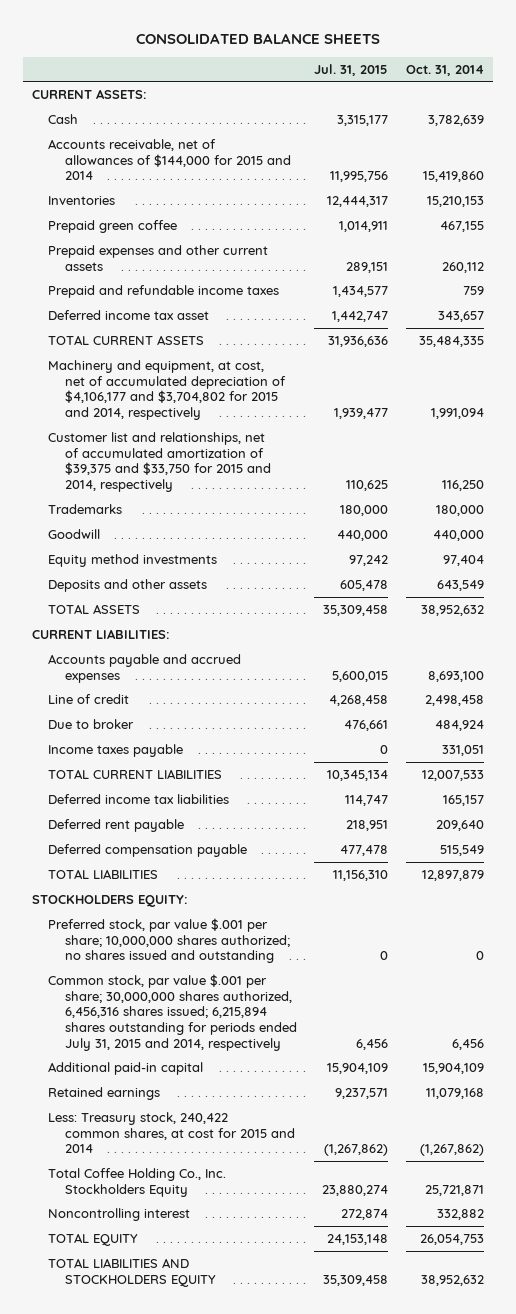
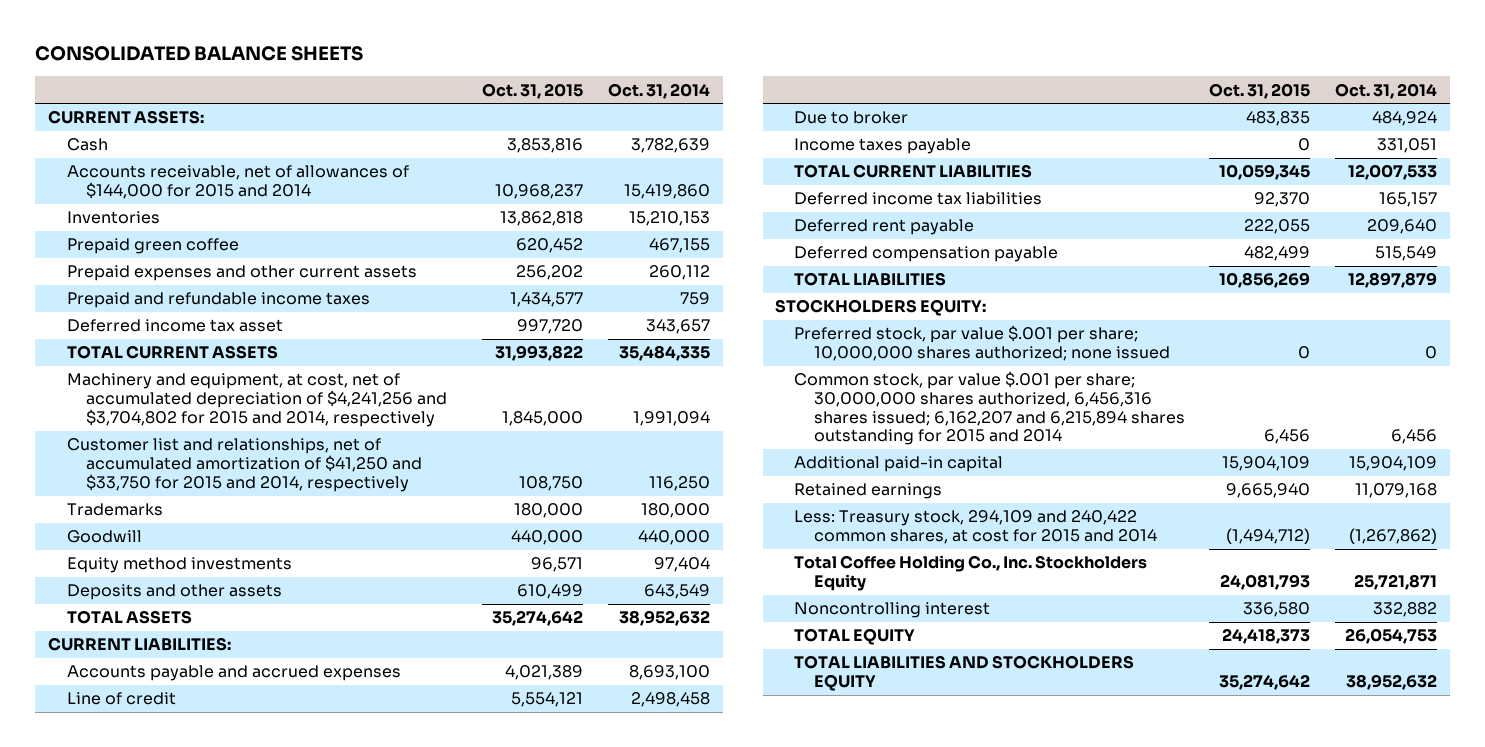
[314,63,389,76] Jul. 31, 2015 -> none
none -> [482,82,584,99] Oct. 31, 2015
[48,360,286,420] Machinery and equipment, at cost, net of accumulated depreciation of $4,106,177 and $3,704,802 for 2015 and 2014, respectively -> [67,373,448,427] Machinery and equipment, at cost, net of accumulated depreciation of $4,241,256 and $3,704,802 for 2015 and 2014, respectively
[48,432,271,492] Customer list and relationships, net of accumulated amortization of $39,375 and $33,750 for 2015 and 2014, respectively -> [67,438,423,492] Customer list and relationships, net of accumulated amortization of $41,250 and $33,750 for 2015 and 2014, respectively
[48,918,290,964] Preferred stock, par value $.001 per share; 10,000,000 shares authorized; no shares issued and outstanding -> [794,325,1170,362] Preferred stock, par value $.001 per share; 10,000,000 shares authorized; none issued
[48,974,297,1051] Common stock, par value $.001 per share; 30,000,000 shares authorized, 6,456,316 shares issued; 6,215,894 shares outstanding for periods ended July 31, 2015 and 2014, respectively -> [794,371,1185,446] Common stock, par value $.001 per share; 30,000,000 shares authorized, 6,456,316 shares issued; 6,162,207 and 6,215,894 shares outstanding for 2015 and 2014
[48,1112,295,1154] Less: Treasury stock, 240,422 common shares, at cost for 2015 and 2014 -> [794,510,1157,545] Less: Treasury stock, 294,109 and 240,422 common shares, at cost for 2015 and 2014

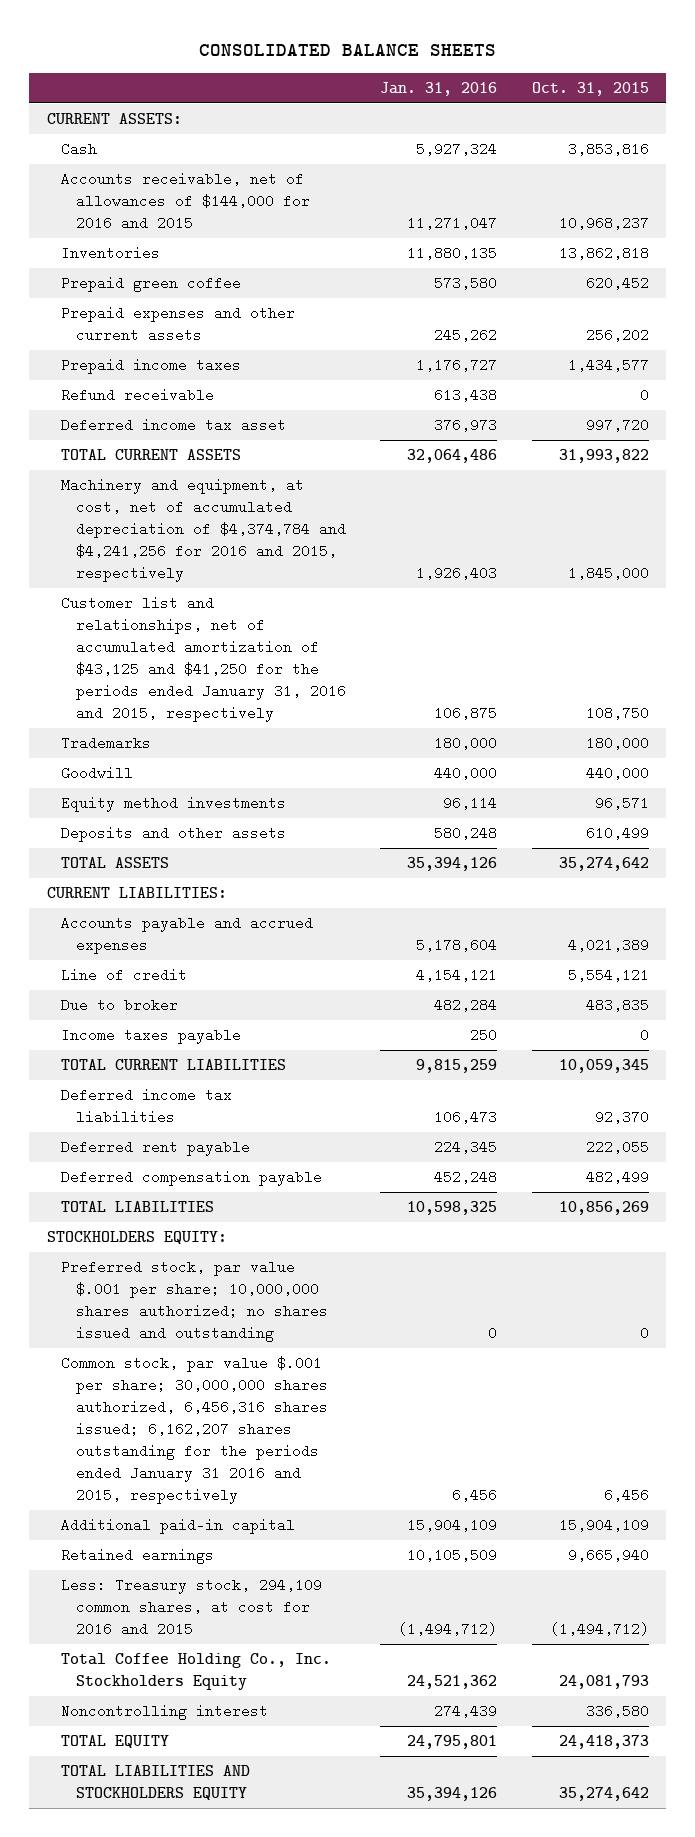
[608,82,711,99] Oct. 31, 2014 -> none
none -> [380,82,498,97] Jan. 31, 2016
[67,165,410,200] Accounts receivable, net of allowances of $144,000 for 2015 and 2014 -> [61,172,311,231] Accounts receivable, net of allowances of $144,000 for 2016 and 2015
[67,292,371,309] Prepaid and refundable income taxes -> [61,358,242,375] Prepaid income taxes
none -> [61,388,215,403] Refund receivable
[67,373,448,427] Machinery and equipment, at cost, net of accumulated depreciation of $4,241,256 and $3,704,802 for 2015 and 2014, respectively -> [61,478,347,583] Machinery and equipment, at cost, net of accumulated depreciation of $4,374,784 and $4,241,256 for 2016 and 2015, respectively
[67,438,423,492] Customer list and relationships, net of accumulated amortization of $41,250 and $33,750 for 2015 and 2014, respectively -> [61,596,347,723] Customer list and relationships, net of accumulated amortization of $43,125 and $41,250 for the periods ended January 31, 2016 and 2015, respectively
[794,325,1170,362] Preferred stock, par value $.001 per share; 10,000,000 shares authorized; none issued -> [61,1260,329,1343] Preferred stock, par value $.001 per share; 10,000,000 shares authorized; no shares issued and outstanding
[794,371,1185,446] Common stock, par value $.001 per share; 30,000,000 shares authorized, 6,456,316 shares issued; 6,162,207 and 6,215,894 shares outstanding for 2015 and 2014 -> [61,1356,329,1505] Common stock, par value $.001 per share; 30,000,000 shares authorized, 6,456,316 shares issued; 6,162,207 shares outstanding for the periods ended January 31 2016 and 2015, respectively
[794,510,1157,545] Less: Treasury stock, 294,109 and 240,422 common shares, at cost for 2015 and 2014 -> [61,1578,323,1637] Less: Treasury stock, 294,109 common shares, at cost for 2016 and 2015

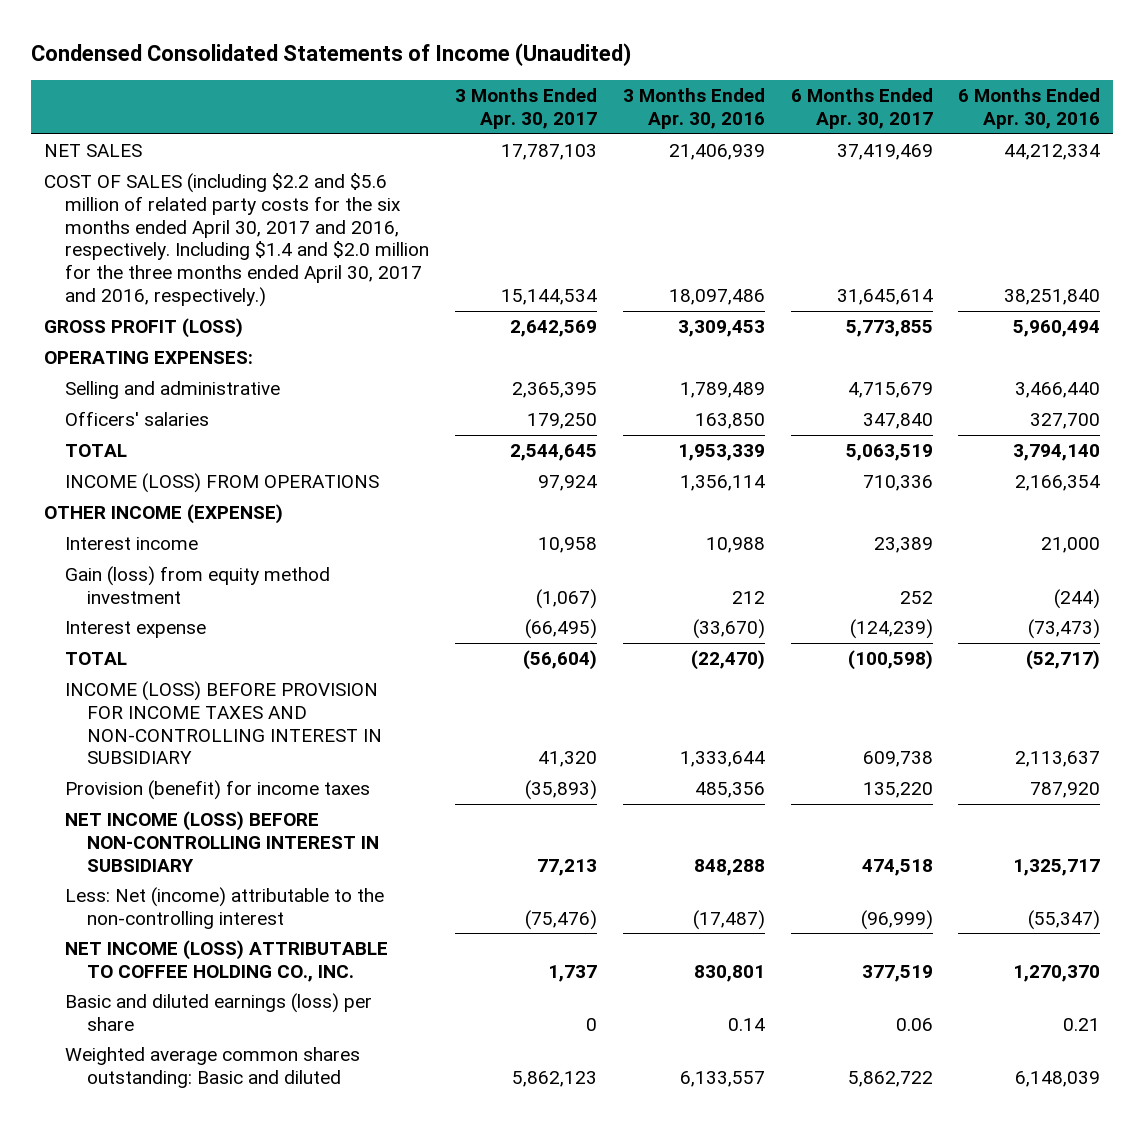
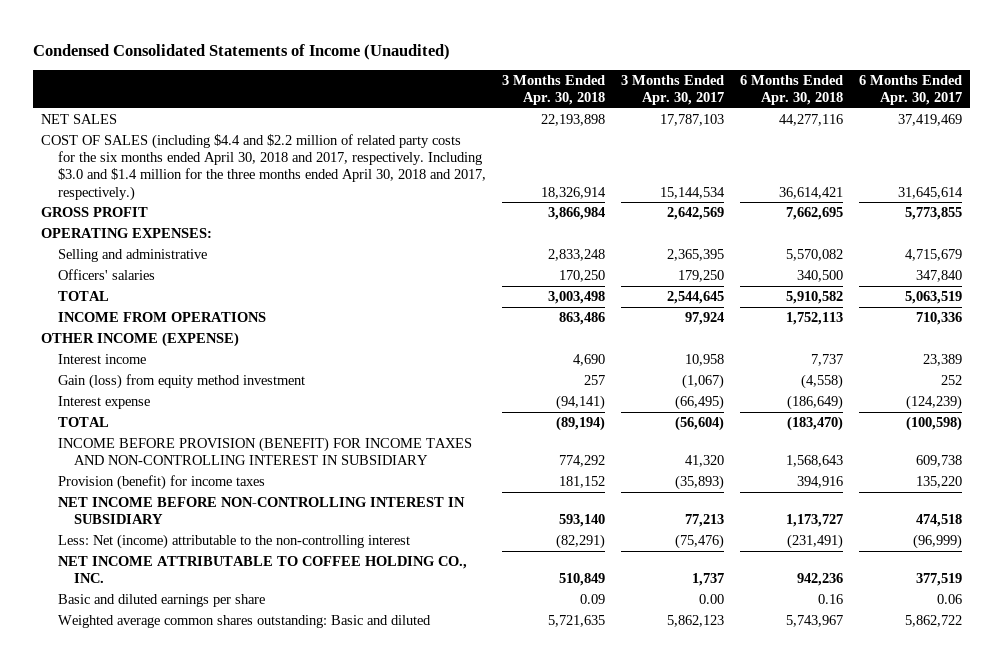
[622,88,765,130] 3 Months Ended Apr. 30, 2016 -> none
[958,88,1101,130] 6 Months Ended Apr. 30, 2016 -> none
none -> [501,74,605,106] 3 Months Ended Apr. 30, 2018
none -> [740,74,844,106] 6 Months Ended Apr. 30, 2018
[44,173,430,307] COST OF SALES (including $2.2 and $5.6 million of related party costs for the six months ended April 30, 2017 and 2016, respectively. Including $1.4 and $2.0 million for the three months ended April 30, 2017 and 2016, respectively.) -> [41,134,486,201] COST OF SALES (including $4.4 and $2.2 million of related party costs for the six months ended April 30, 2018 and 2017, respectively. Including $3.0 and $1.4 million for the three months ended April 30, 2018 and 2017, respectively.)
[44,318,244,339] GROSS PROFIT (LOSS) -> [41,207,149,218] GROSS PROFIT
[65,473,380,494] INCOME (LOSS) FROM OPERATIONS -> [57,312,266,323] INCOME FROM OPERATIONS
[65,681,382,765] INCOME (LOSS) BEFORE PROVISION FOR INCOME TAXES AND NON-CONTROLLING INTEREST IN SUBSIDIARY -> [57,437,472,466] INCOME BEFORE PROVISION (BENEFIT) FOR INCOME TAXES AND NON-CONTROLLING INTEREST IN SUBSIDIARY
[65,811,379,872] NET INCOME (LOSS) BEFORE NON-CONTROLLING INTEREST IN SUBSIDIARY -> [57,497,465,525] NET INCOME BEFORE NON-CONTROLLING INTEREST IN SUBSIDIARY
[65,940,389,982] NET INCOME (LOSS) ATTRIBUTABLE TO COFFEE HOLDING CO., INC. -> [57,556,467,584] NET INCOME ATTRIBUTABLE TO COFFEE HOLDING CO., INC.
[65,993,373,1031] Basic and diluted earnings (loss) per share -> [57,594,265,608] Basic and diluted earnings per share
[586,1017,598,1031] 0 -> [699,594,725,605] 0.00

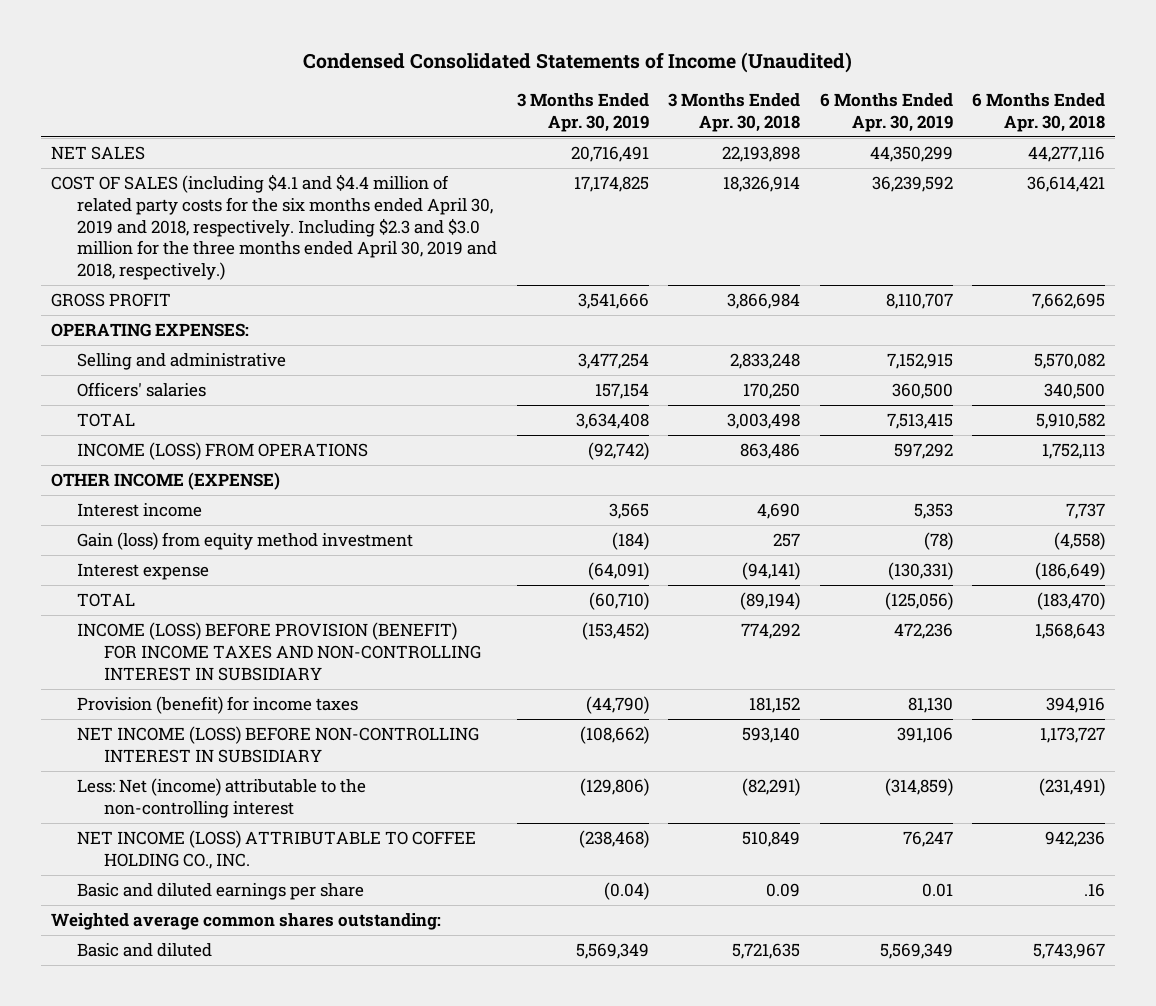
[621,74,725,106] 3 Months Ended Apr. 30, 2017 -> none
[859,74,963,106] 6 Months Ended Apr. 30, 2017 -> none
none -> [516,92,649,132] 3 Months Ended Apr. 30, 2019
none -> [819,92,953,132] 6 Months Ended Apr. 30, 2019
[41,134,486,201] COST OF SALES (including $4.4 and $2.2 million of related party costs for the six months ended April 30, 2018 and 2017, respectively. Including $3.0 and $1.4 million for the three months ended April 30, 2018 and 2017, respectively.) -> [50,174,498,280] COST OF SALES (including $4.1 and $4.4 million of related party costs for the six months ended April 30, 2019 and 2018, respectively. Including $2.3 and $3.0 million for the three months ended April 30, 2019 and 2018, respectively.)
[57,312,266,323] INCOME FROM OPERATIONS -> [77,442,369,461] INCOME (LOSS) FROM OPERATIONS
[57,437,472,466] INCOME BEFORE PROVISION (BENEFIT) FOR INCOME TAXES AND NON-CONTROLLING INTEREST IN SUBSIDIARY -> [77,622,482,681] INCOME (LOSS) BEFORE PROVISION (BENEFIT) FOR INCOME TAXES AND NON-CONTROLLING INTEREST IN SUBSIDIARY
[57,497,465,525] NET INCOME BEFORE NON-CONTROLLING INTEREST IN SUBSIDIARY -> [77,726,480,763] NET INCOME (LOSS) BEFORE NON-CONTROLLING INTEREST IN SUBSIDIARY
[57,556,467,584] NET INCOME ATTRIBUTABLE TO COFFEE HOLDING CO., INC. -> [77,830,477,869] NET INCOME (LOSS) ATTRIBUTABLE TO COFFEE HOLDING CO., INC.
[818,594,844,605] 0.16 -> [1084,883,1106,898] .16
none -> [50,913,441,931] Weighted average common shares outstanding:
[57,615,431,629] Weighted average common shares outstanding: Basic and diluted -> [77,943,213,958] Basic and diluted

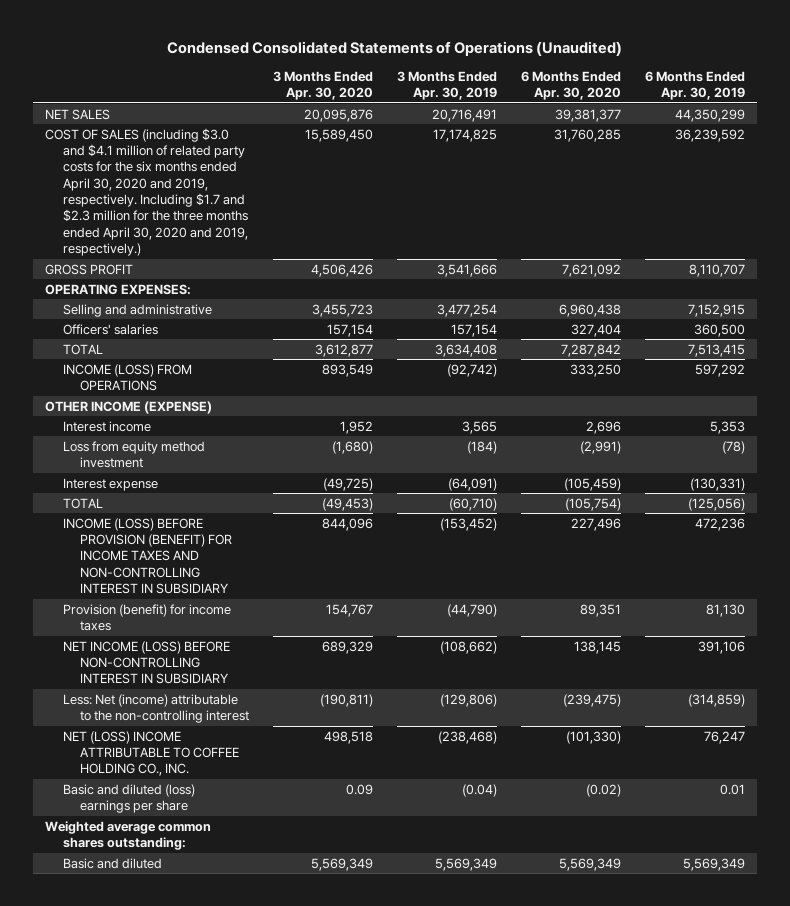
[302,51,852,73] Condensed Consolidated Statements of Income (Unaudited) -> [167,41,623,57] Condensed Consolidated Statements of Operations (Unaudited)
[668,92,801,132] 3 Months Ended Apr. 30, 2018 -> none
[972,92,1106,132] 6 Months Ended Apr. 30, 2018 -> none
none -> [273,70,374,101] 3 Months Ended Apr. 30, 2020
none -> [521,70,622,101] 6 Months Ended Apr. 30, 2020
[50,174,498,280] COST OF SALES (including $4.1 and $4.4 million of related party costs for the six months ended April 30, 2019 and 2018, respectively. Including $2.3 and $3.0 million for the three months ended April 30, 2019 and 2018, respectively.) -> [45,127,248,257] COST OF SALES (including $3.0 and $4.1 million of related party costs for the six months ended April 30, 2020 and 2019, respectively. Including $1.7 and $2.3 million for the three months ended April 30, 2020 and 2019, respectively.)
[77,532,414,551] Gain (loss) from equity method investment -> [62,440,205,469] Loss from equity method investment
[77,830,477,869] NET INCOME (LOSS) ATTRIBUTABLE TO COFFEE HOLDING CO., INC. -> [62,730,240,777] NET (LOSS) INCOME ATTRIBUTABLE TO COFFEE HOLDING CO., INC.
[77,883,365,901] Basic and diluted earnings per share -> [62,783,195,814] Basic and diluted (loss) earnings per share

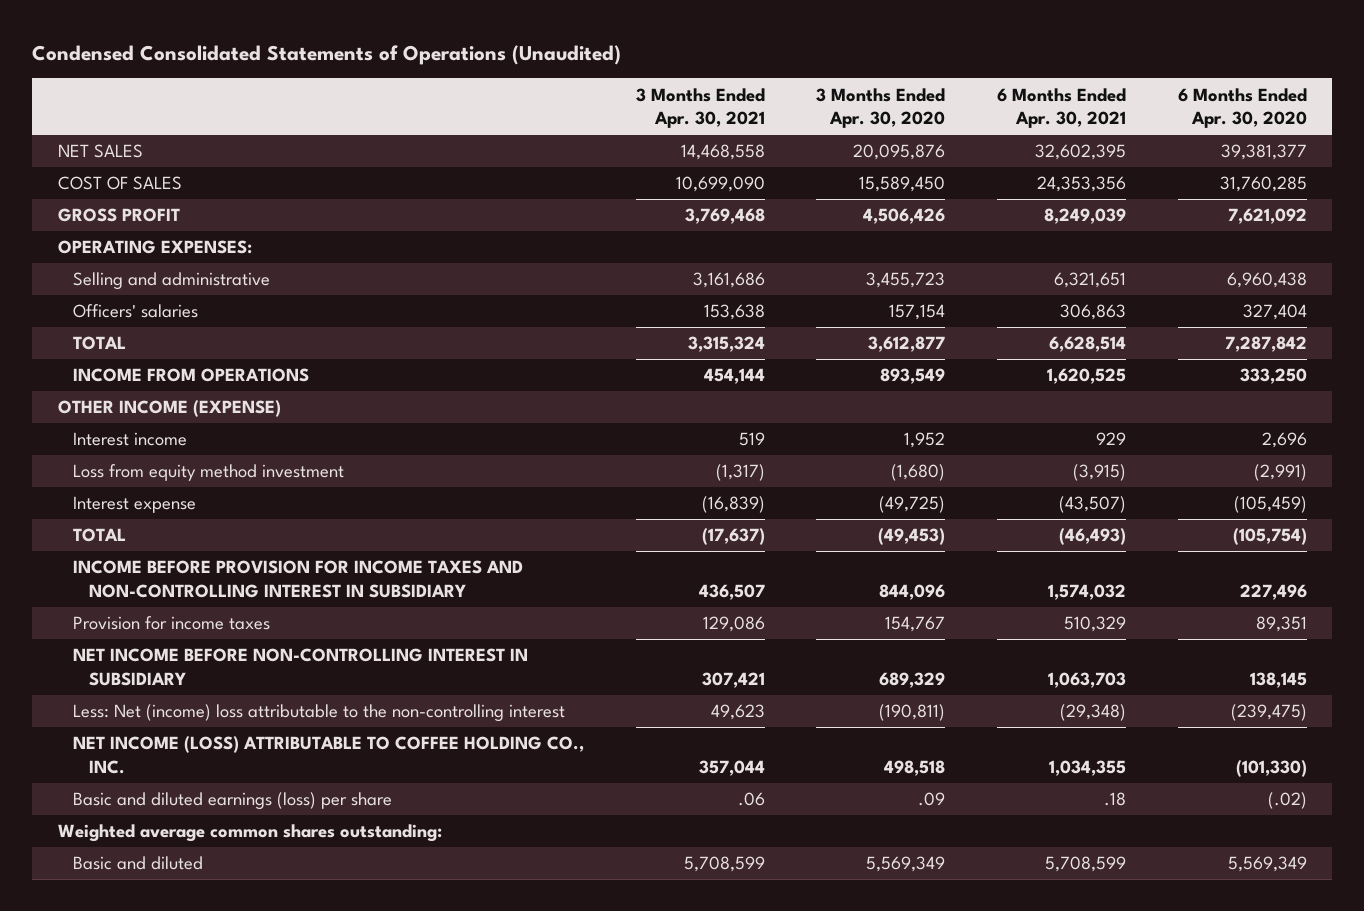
[397,70,498,101] 3 Months Ended Apr. 30, 2019 -> none
[645,70,746,101] 6 Months Ended Apr. 30, 2019 -> none
none -> [635,87,765,129] 3 Months Ended Apr. 30, 2021
none -> [997,87,1127,129] 6 Months Ended Apr. 30, 2021
[45,127,248,257] COST OF SALES (including $3.0 and $4.1 million of related party costs for the six months ended April 30, 2020 and 2019, respectively. Including $1.7 and $2.3 million for the three months ended April 30, 2020 and 2019, respectively.) -> [57,176,182,191] COST OF SALES
[62,363,192,392] INCOME (LOSS) FROM OPERATIONS -> [73,368,310,383] INCOME FROM OPERATIONS
[62,517,233,595] INCOME (LOSS) BEFORE PROVISION (BENEFIT) FOR INCOME TAXES AND NON-CONTROLLING INTEREST IN SUBSIDIARY -> [73,560,524,598] INCOME BEFORE PROVISION FOR INCOME TAXES AND NON-CONTROLLING INTEREST IN SUBSIDIARY
[62,603,231,632] Provision (benefit) for income taxes -> [73,616,271,631] Provision for income taxes
[62,640,230,685] NET INCOME (LOSS) BEFORE NON-CONTROLLING INTEREST IN SUBSIDIARY -> [73,648,529,686] NET INCOME BEFORE NON-CONTROLLING INTEREST IN SUBSIDIARY
[62,693,250,724] Less: Net (income) attributable to the non-controlling interest -> [73,704,566,723] Less: Net (income) loss attributable to the non-controlling interest
[62,730,240,777] NET (LOSS) INCOME ATTRIBUTABLE TO COFFEE HOLDING CO., INC. -> [73,736,585,774] NET INCOME (LOSS) ATTRIBUTABLE TO COFFEE HOLDING CO., INC.
[62,783,195,814] Basic and diluted (loss) earnings per share -> [73,792,393,811] Basic and diluted earnings (loss) per share
[346,783,374,795] 0.09 -> [918,792,946,807] .09
[586,783,622,797] (0.02) -> [1267,792,1307,810] (.02)

